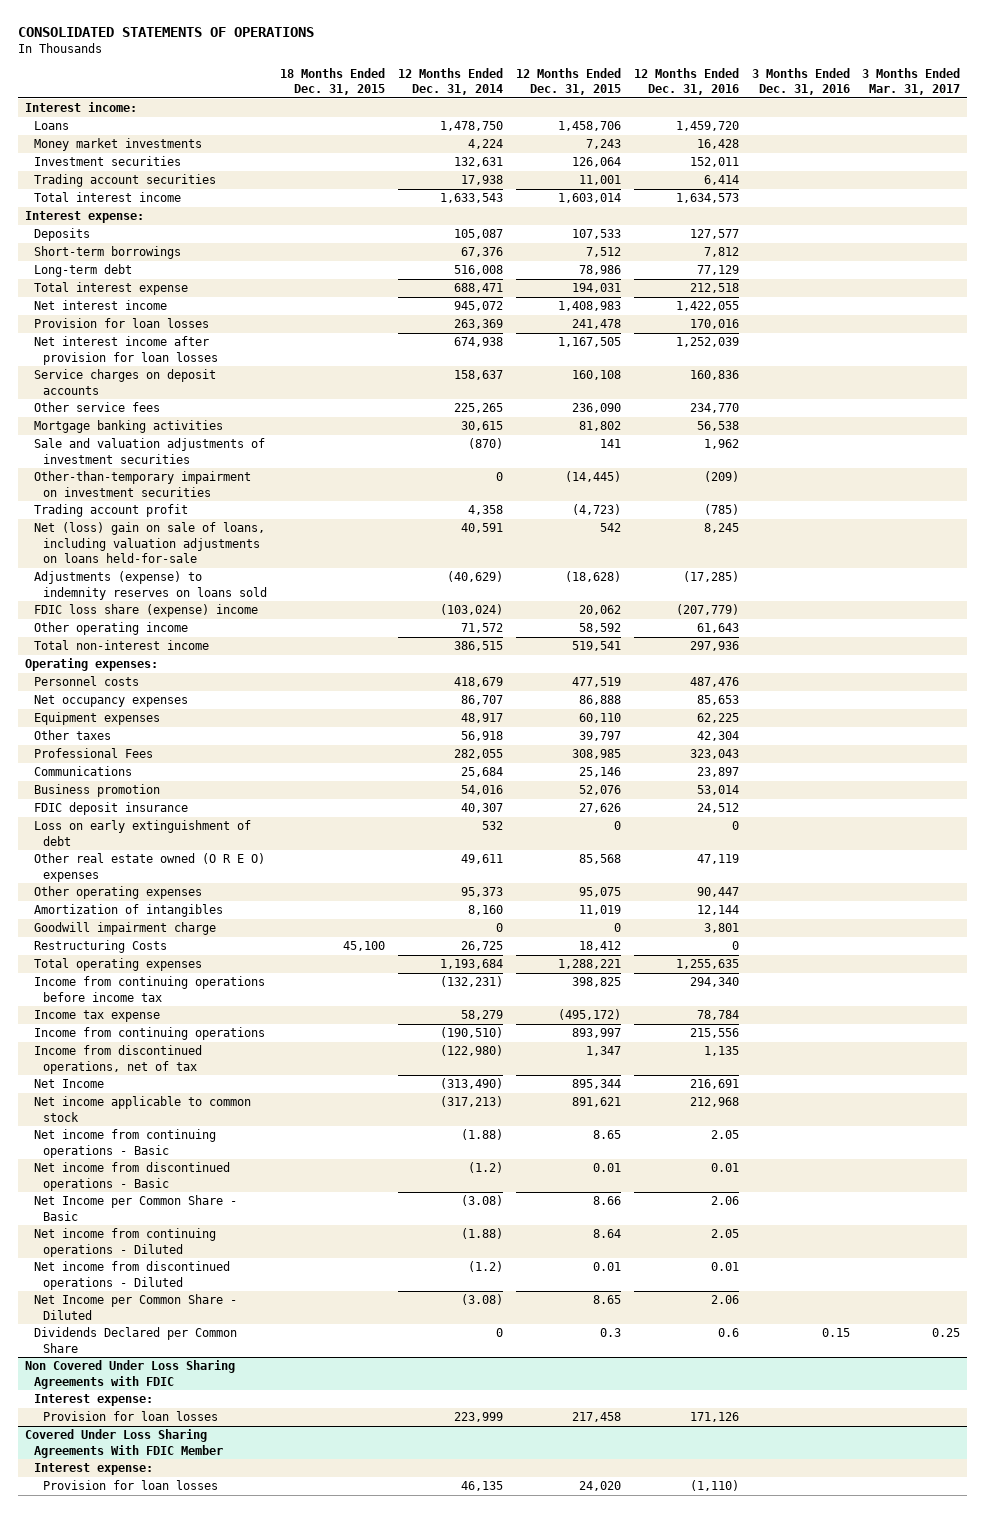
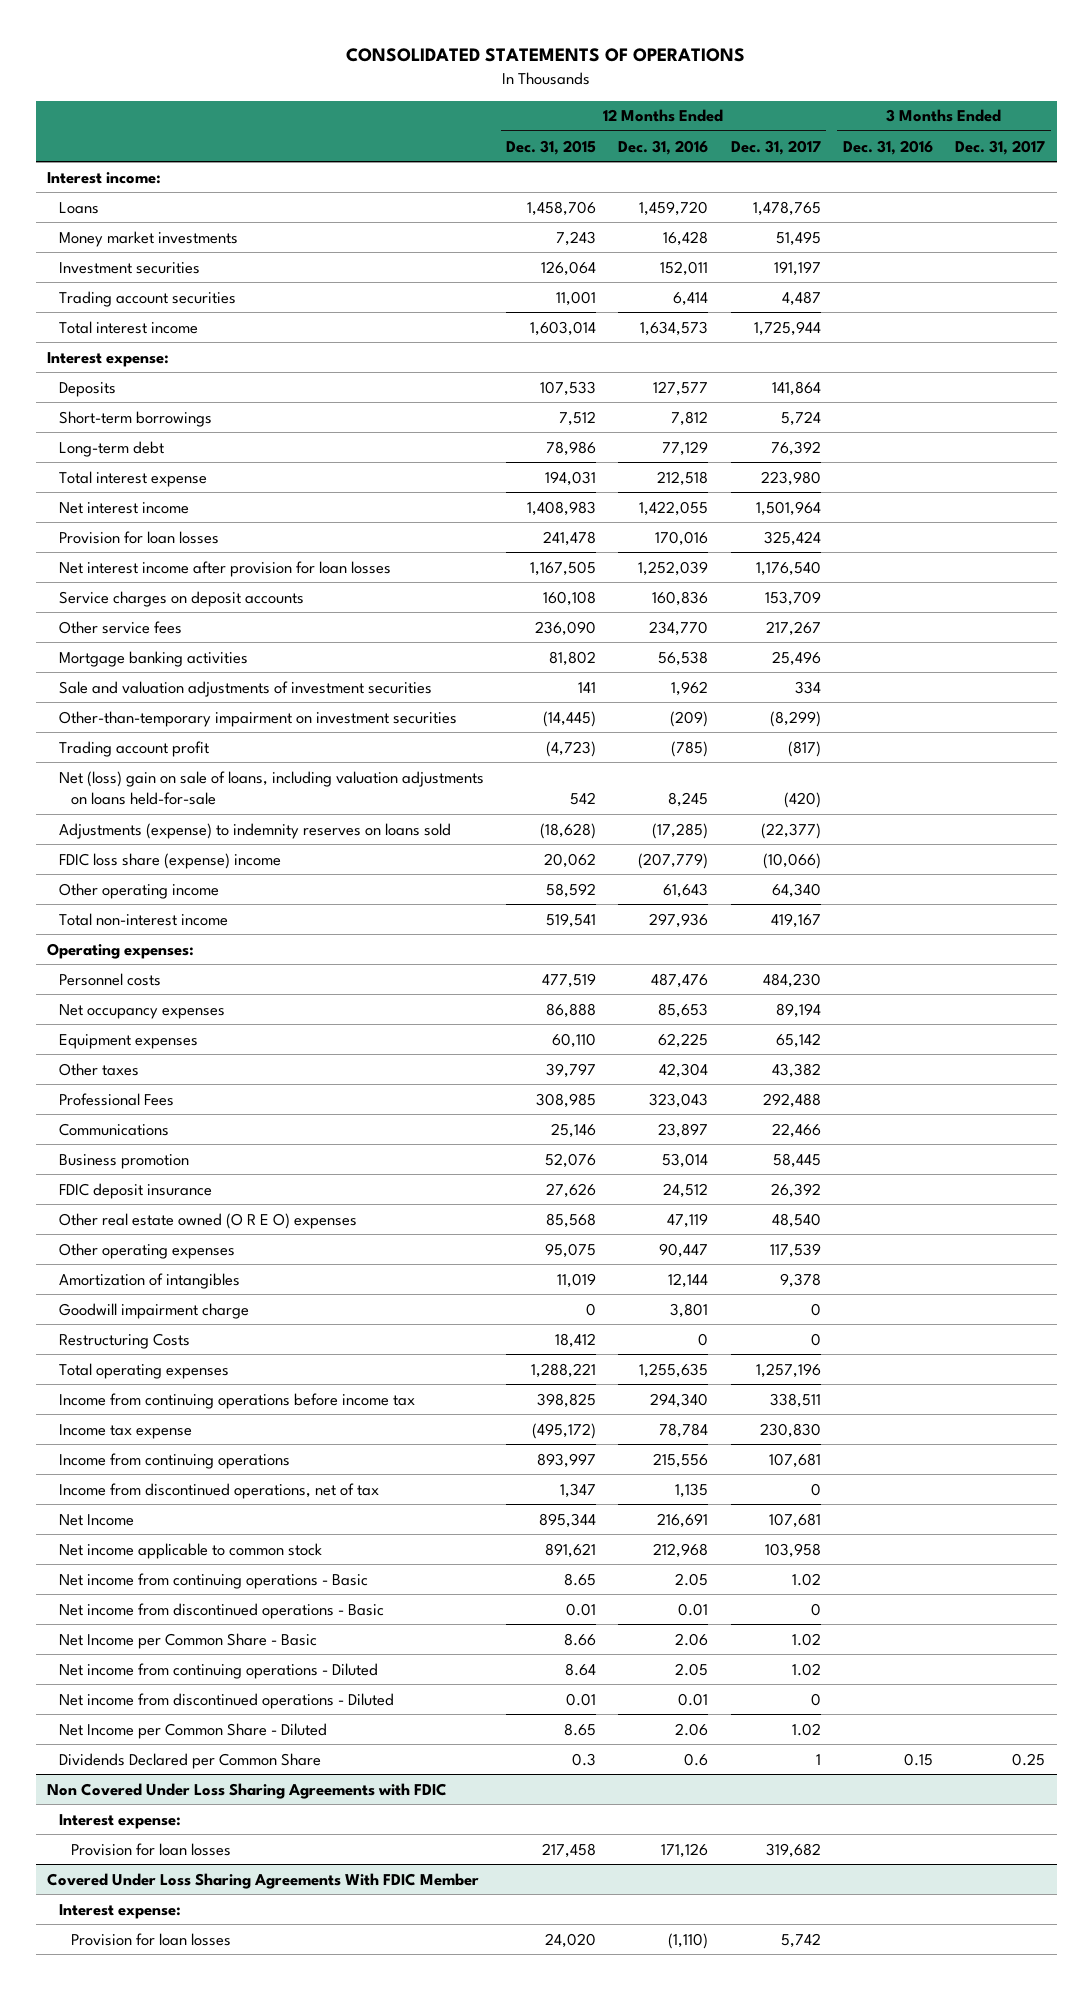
[279,68,385,96] 18 Months Ended Dec. 31, 2015 -> none
[397,68,503,96] 12 Months Ended Dec. 31, 2014 -> none
[862,68,961,96] 3 Months Ended Mar. 31, 2017 -> none
none -> [730,139,821,155] Dec. 31, 2017
none -> [955,139,1046,155] Dec. 31, 2017
[33,820,251,846] Loss on early extinguishment of debt -> none

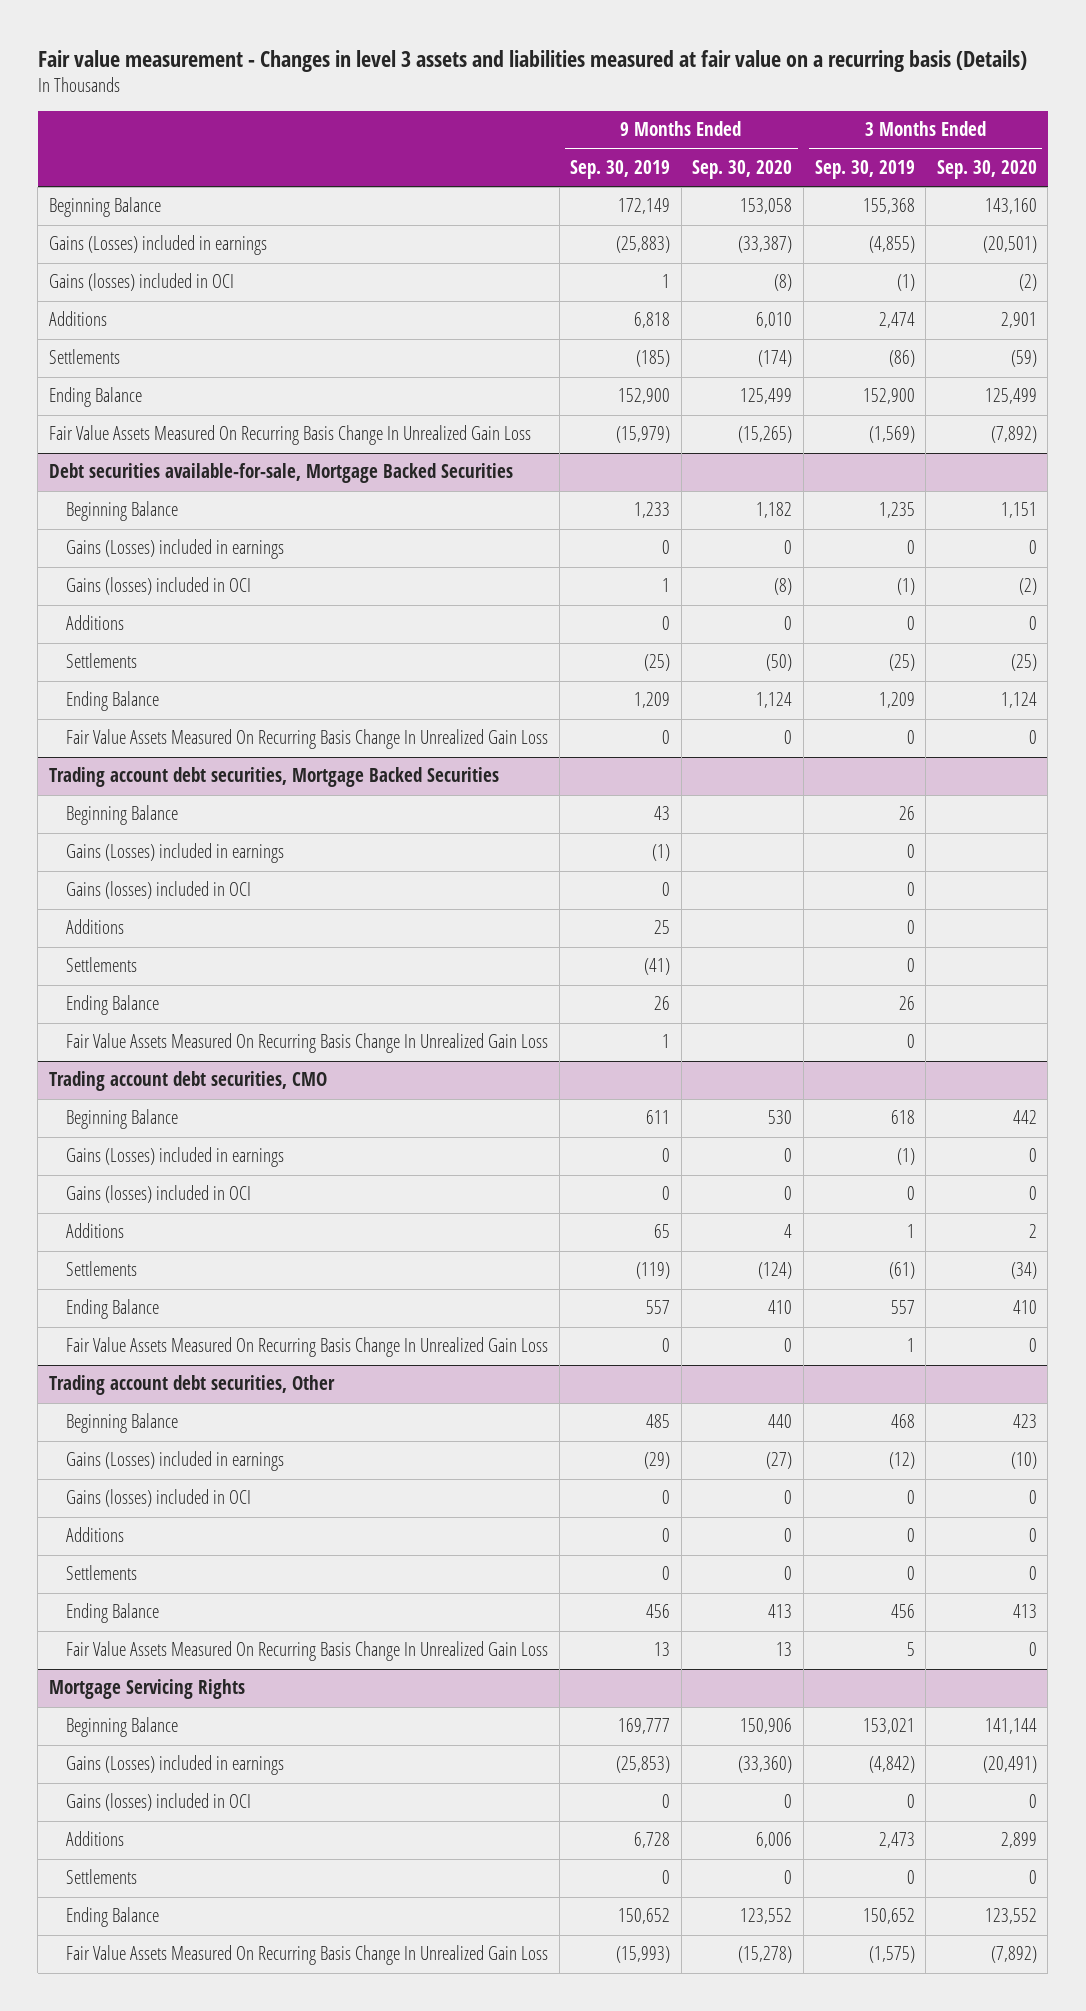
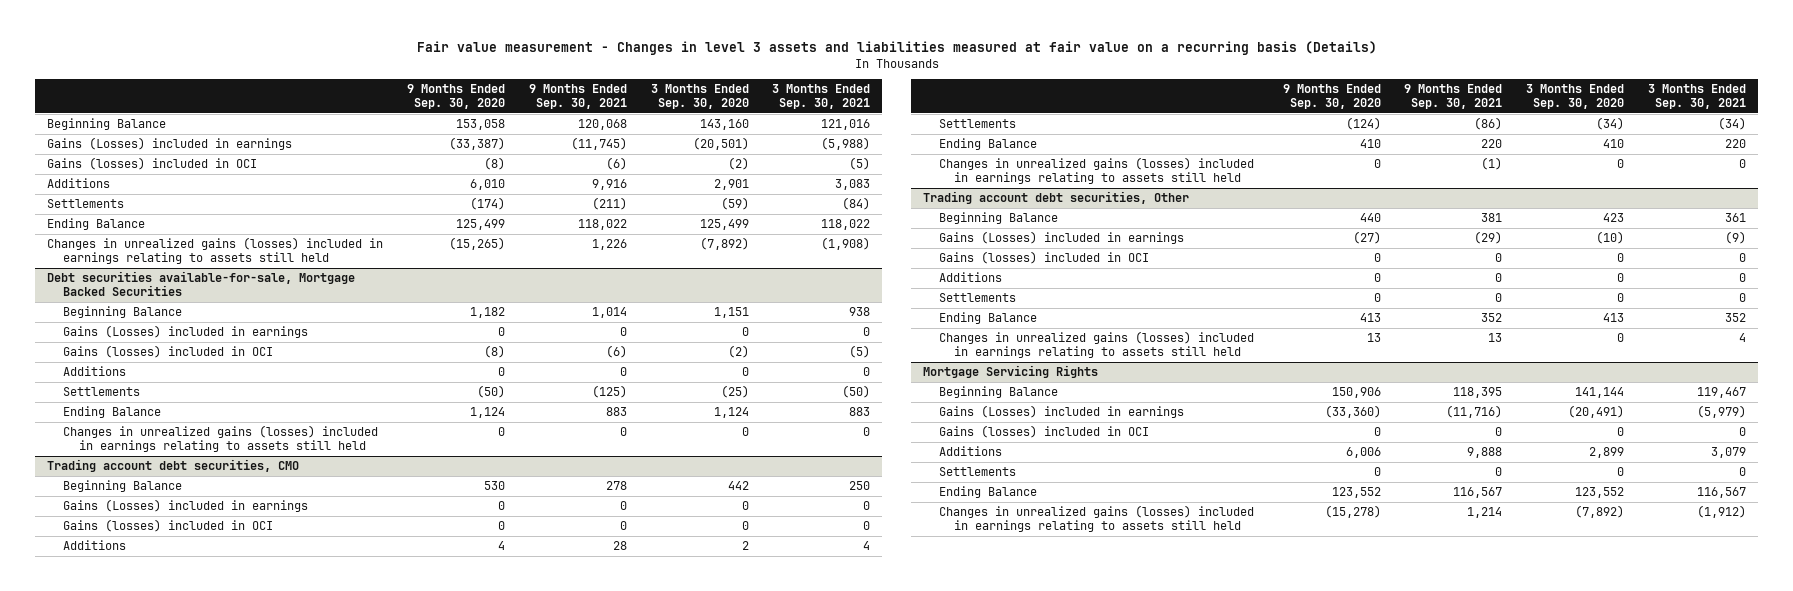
[570,160,671,180] Sep. 30, 2019 -> none
[814,160,915,180] Sep. 30, 2019 -> none
none -> [528,83,627,109] 9 Months Ended Sep. 30, 2021
none -> [772,83,871,109] 3 Months Ended Sep. 30, 2021
[48,425,531,446] Fair Value Assets Measured On Recurring Basis Change In Unrealized Gain Loss -> [46,237,383,265] Changes in unrealized gains (losses) included in earnings relating to assets still held
[48,767,499,788] Trading account debt securities, Mortgage Backed Securities -> none
[66,805,179,826] Beginning Balance -> none
[66,843,285,864] Gains (Losses) included in earnings -> none
[66,881,252,900] Gains (losses) included in OCI -> none
[66,919,125,935] Additions -> none
[66,957,138,973] Settlements -> none
[66,995,160,1016] Ending Balance -> none
[66,1033,549,1054] Fair Value Assets Measured On Recurring Basis Change In Unrealized Gain Loss -> none
[66,729,549,750] Fair Value Assets Measured On Recurring Basis Change In Unrealized Gain Loss -> [62,425,378,453] Changes in unrealized gains (losses) included in earnings relating to assets still held
[66,1337,549,1358] Fair Value Assets Measured On Recurring Basis Change In Unrealized Gain Loss -> [938,157,1254,185] Changes in unrealized gains (losses) included in earnings relating to assets still held
[66,1641,549,1662] Fair Value Assets Measured On Recurring Basis Change In Unrealized Gain Loss -> [938,331,1254,359] Changes in unrealized gains (losses) included in earnings relating to assets still held
[66,1945,549,1966] Fair Value Assets Measured On Recurring Basis Change In Unrealized Gain Loss -> [938,505,1254,533] Changes in unrealized gains (losses) included in earnings relating to assets still held

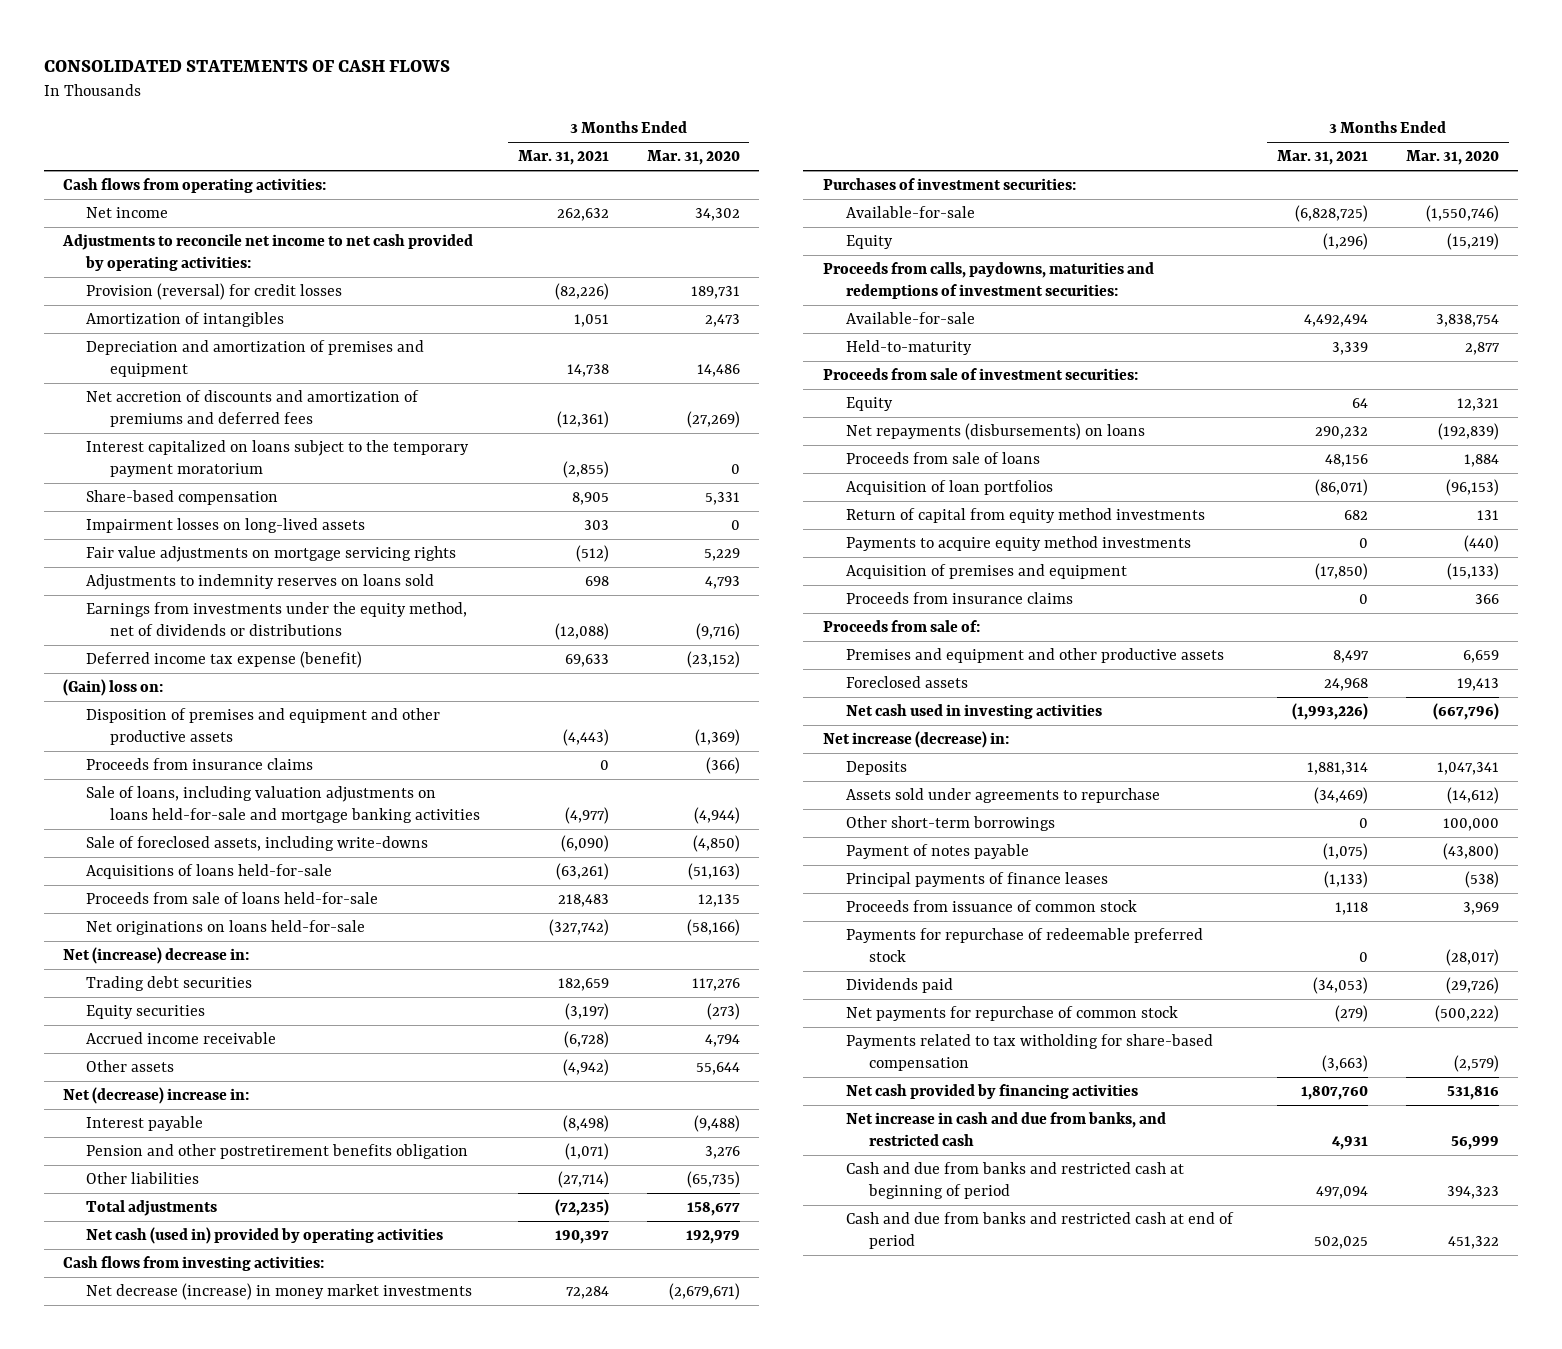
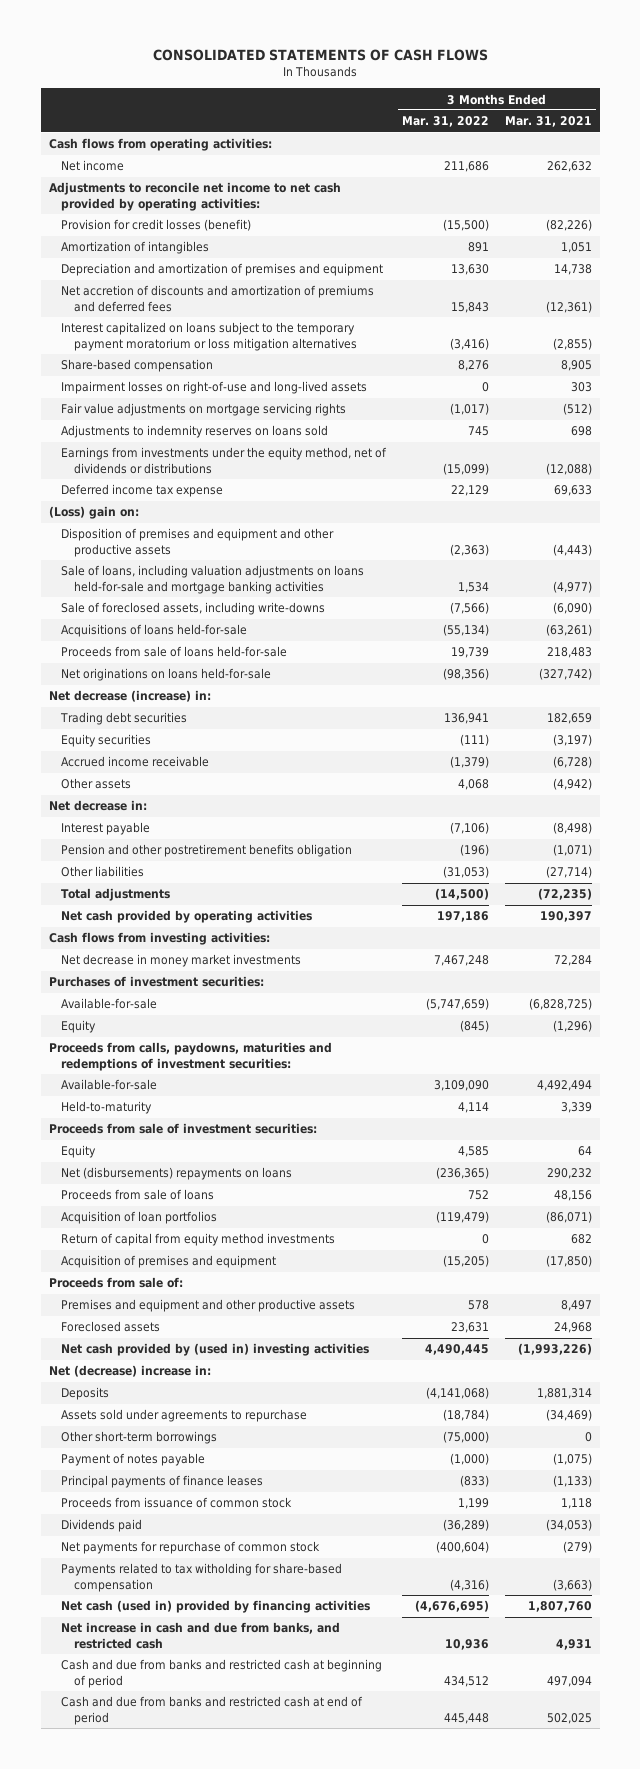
[646,150,740,166] Mar. 31, 2020 -> none
none -> [401,116,489,128] Mar. 31, 2022
[86,283,343,301] Provision (reversal) for credit losses -> [61,219,252,232] Provision for credit losses (benefit)
[86,440,470,477] Interest capitalized on loans subject to the temporary payment moratorium -> [61,322,357,352] Interest capitalized on loans subject to the temporary payment moratorium or loss mitigation alternatives
[86,518,366,534] Impairment losses on long-lived assets -> [61,381,368,395] Impairment losses on right-of-use and long-lived assets
[86,651,363,669] Deferred income tax expense (benefit) -> [61,484,224,498] Deferred income tax expense
[63,679,164,697] (Gain) loss on: -> [48,506,139,520] (Loss) gain on:
[86,758,314,771] Proceeds from insurance claims -> none
[63,947,250,965] Net (increase) decrease in: -> [48,690,211,703] Net decrease (increase) in:
none -> [48,800,147,812] Net decrease in:
[86,1227,444,1245] Net cash (used in) provided by operating activities -> [61,910,313,924] Net cash provided by operating activities
[86,1283,473,1301] Net decrease (increase) in money market investments -> [61,954,302,968] Net decrease in money market investments
[845,423,1145,441] Net repayments (disbursements) on loans -> [61,1167,293,1181] Net (disbursements) repayments on loans
[845,536,1191,552] Payments to acquire equity method investments -> none
[845,592,1073,605] Proceeds from insurance claims -> none
[822,731,1009,749] Net increase (decrease) in: -> none
[845,704,1102,720] Net cash used in investing activities -> [61,1343,370,1357] Net cash provided by (used in) investing activities
[63,1087,250,1105] Net (decrease) increase in: -> [48,1365,211,1378] Net (decrease) increase in:
[845,928,1203,962] Payments for repurchase of redeemable preferred stock -> none
[845,1084,1138,1100] Net cash provided by financing activities -> [61,1600,371,1614] Net cash (used in) provided by financing activities

